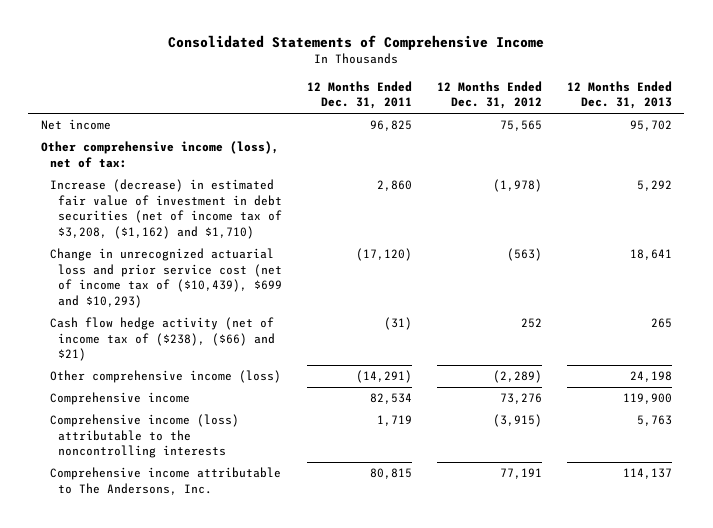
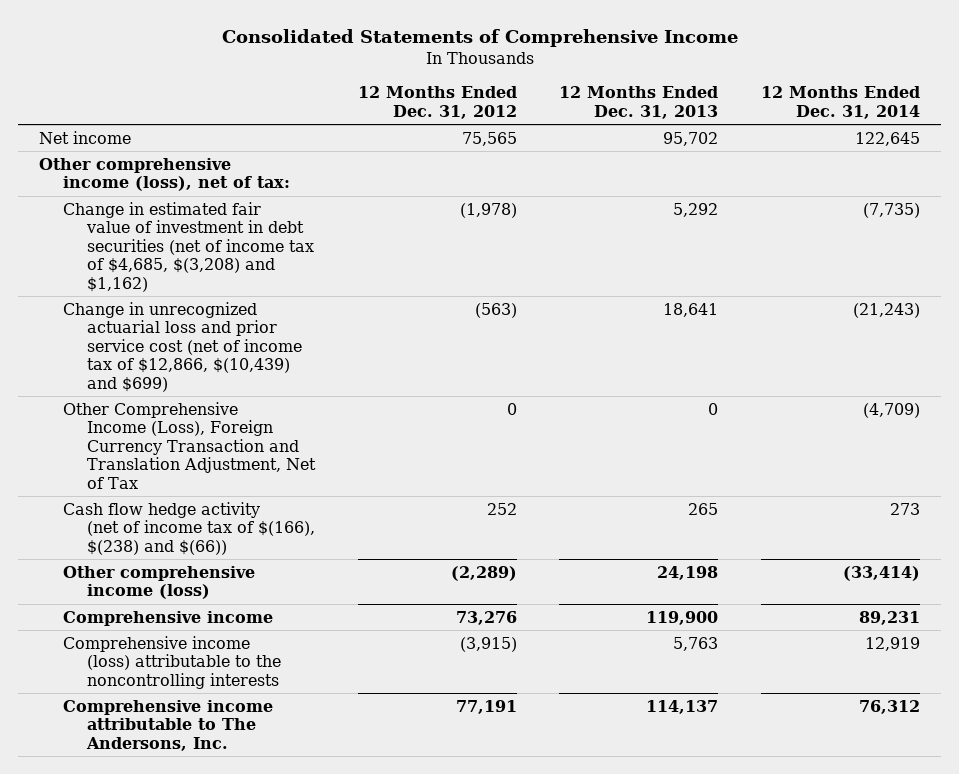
[307,80,413,110] 12 Months Ended Dec. 31, 2011 -> none
none -> [760,86,920,119] 12 Months Ended Dec. 31, 2014
[49,179,283,239] Increase (decrease) in estimated fair value of investment in debt securities (net of income tax of $3,208, ($1,162) and $1,710) -> [63,201,315,292] Change in estimated fair value of investment in debt securities (net of income tax of $4,685, $(3,208) and $1,162)
[49,248,283,308] Change in unrecognized actuarial loss and prior service cost (net of income tax of ($10,439), $699 and $10,293) -> [63,301,303,392] Change in unrecognized actuarial loss and prior service cost (net of income tax of $12,866, $(10,439) and $699)
none -> [63,401,317,489] Other Comprehensive Income (Loss), Foreign Currency Transaction and Translation Adjustment, Net of Tax
[49,317,276,362] Cash flow hedge activity (net of income tax of ($238), ($66) and $21) -> [63,501,316,555] Cash flow hedge activity (net of income tax of $(166), $(238) and $(66))

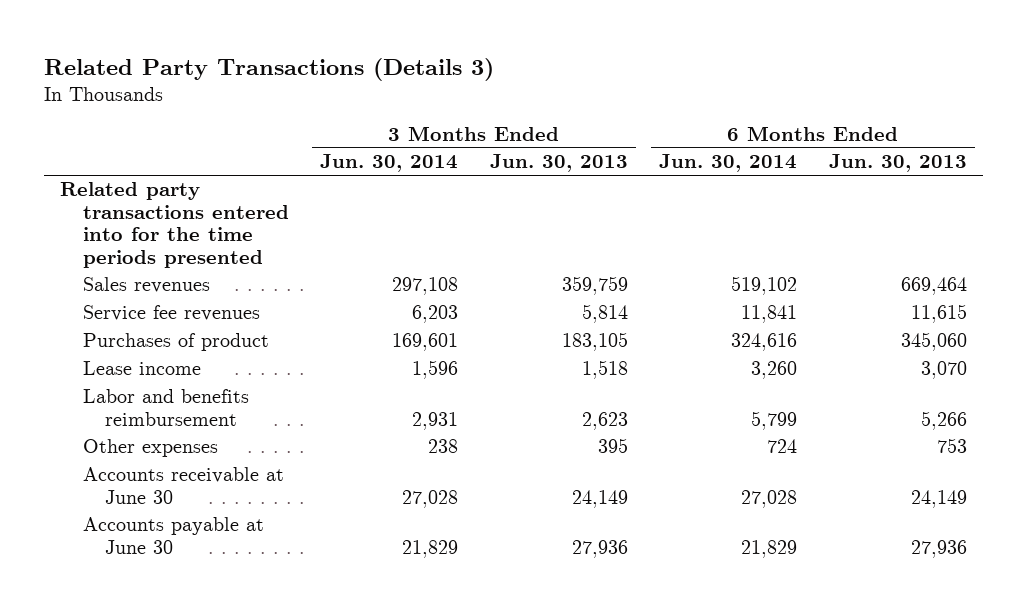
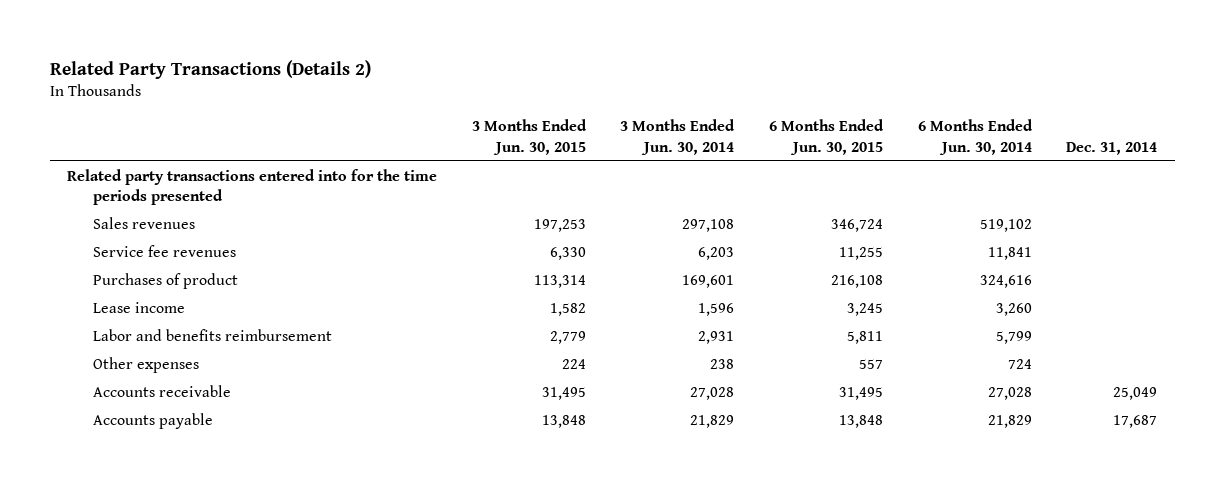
[44,57,495,81] Related Party Transactions (Details 3) -> [49,59,371,79] Related Party Transactions (Details 2)
[489,154,628,173] Jun. 30, 2013 -> none
[828,154,967,173] Jun. 30, 2013 -> none
none -> [471,119,587,156] 3 Months Ended Jun. 30, 2015
none -> [768,119,884,156] 6 Months Ended Jun. 30, 2015
none -> [1066,142,1158,156] Dec. 31, 2014
[82,467,284,504] Accounts receivable at June 30 -> [92,384,231,397] Accounts receivable
[82,517,264,554] Accounts payable at June 30 -> [92,412,213,429] Accounts payable

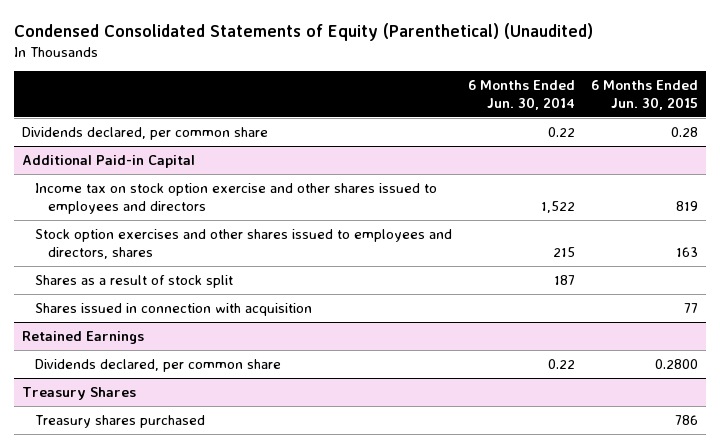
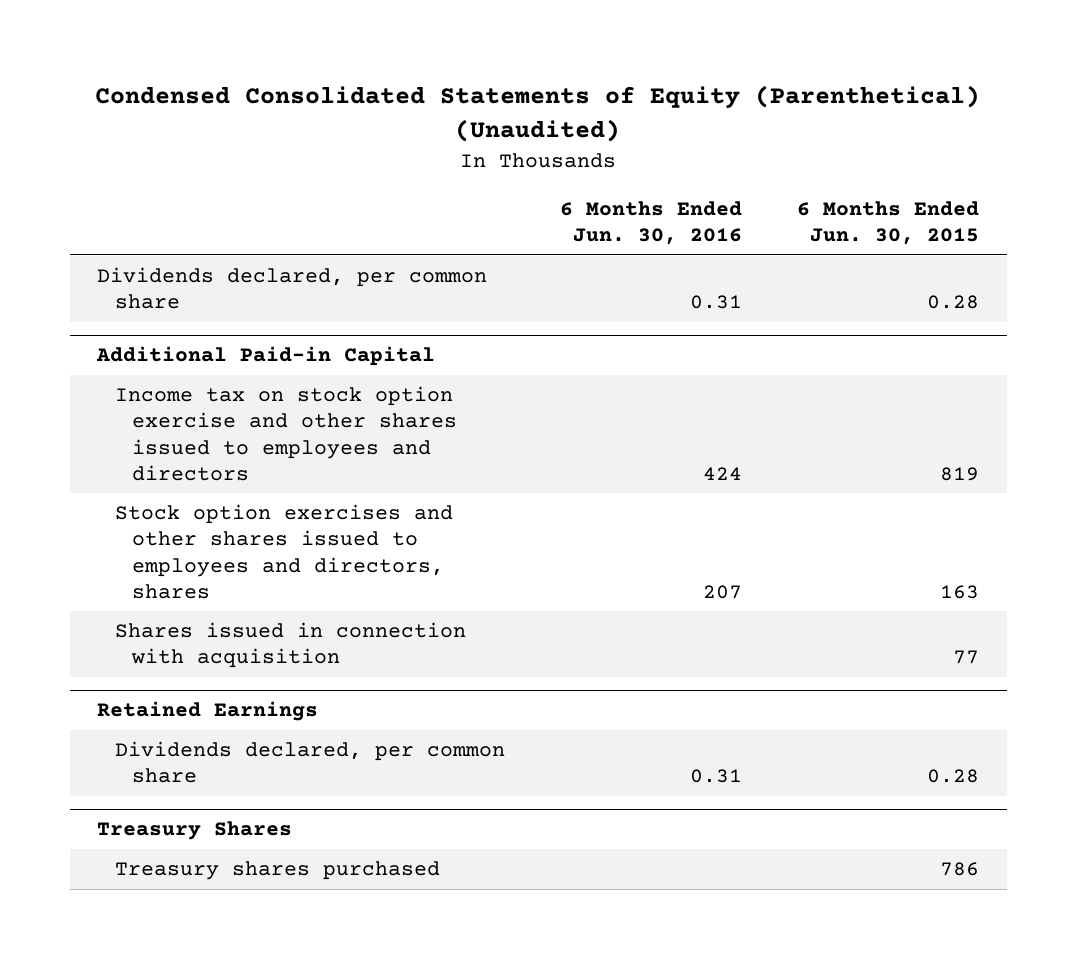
[467,80,575,110] 6 Months Ended Jun. 30, 2014 -> none
none -> [560,200,743,245] 6 Months Ended Jun. 30, 2016
[34,275,233,289] Shares as a result of stock split -> none
[654,359,698,370] 0.2800 -> [927,769,980,784] 0.28

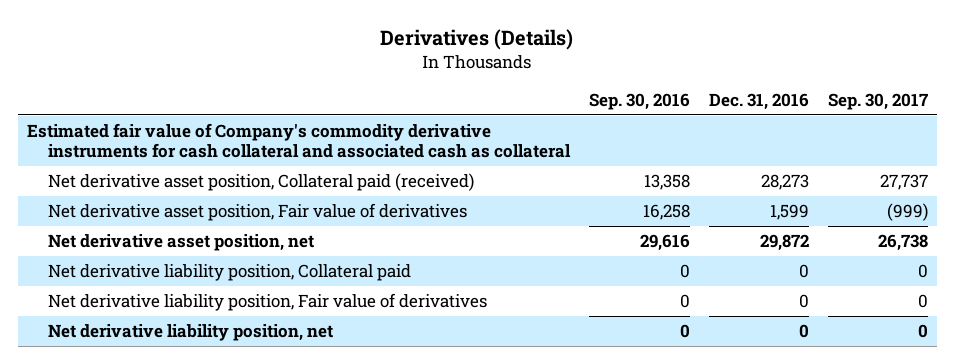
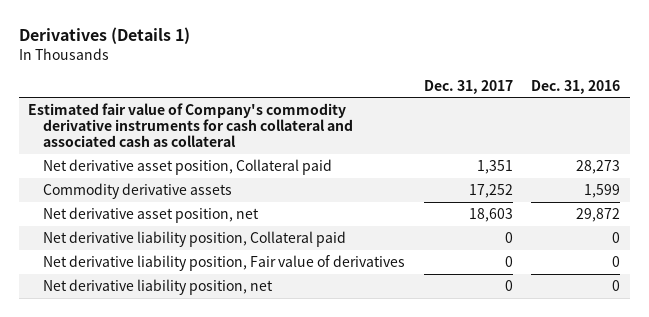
[380,28,574,50] Derivatives (Details) -> [19,26,191,44] Derivatives (Details 1)
[588,93,690,111] Sep. 30, 2016 -> none
[827,93,928,111] Sep. 30, 2017 -> none
none -> [423,79,513,94] Dec. 31, 2017
[48,172,475,191] Net derivative asset position, Collateral paid (received) -> [43,158,333,175] Net derivative asset position, Collateral paid
[48,202,468,221] Net derivative asset position, Fair value of derivatives -> [43,182,233,199] Commodity derivative assets

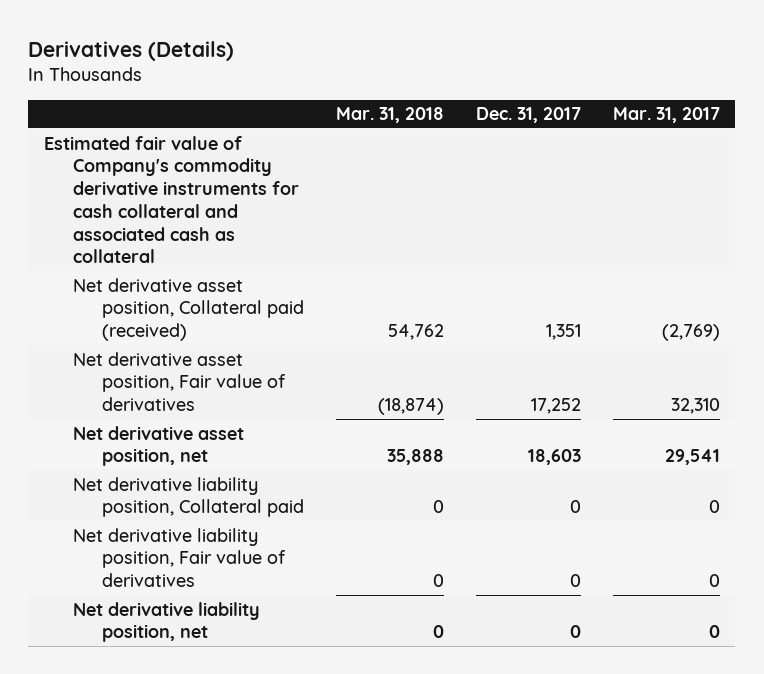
[19,26,191,44] Derivatives (Details 1) -> [28,40,235,61] Derivatives (Details)
[531,79,621,94] Dec. 31, 2016 -> none
none -> [335,107,444,124] Mar. 31, 2018
none -> [612,107,720,124] Mar. 31, 2017
[43,158,333,175] Net derivative asset position, Collateral paid -> [73,277,305,342] Net derivative asset position, Collateral paid (received)
[43,182,233,199] Commodity derivative assets -> [73,351,287,412] Net derivative asset position, Fair value of derivatives

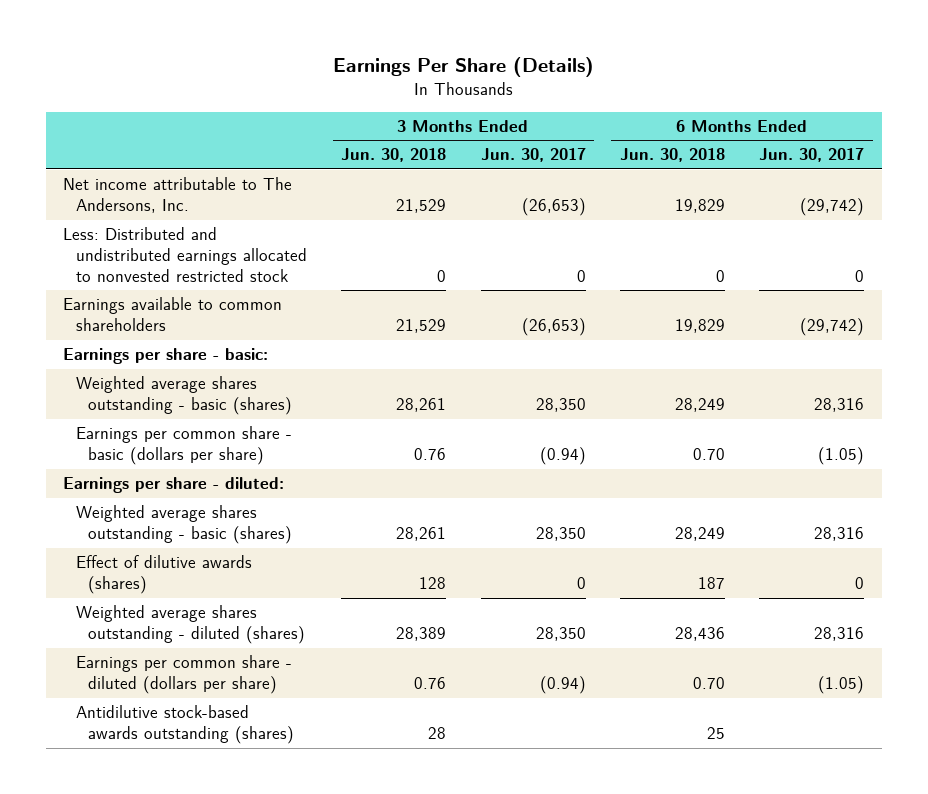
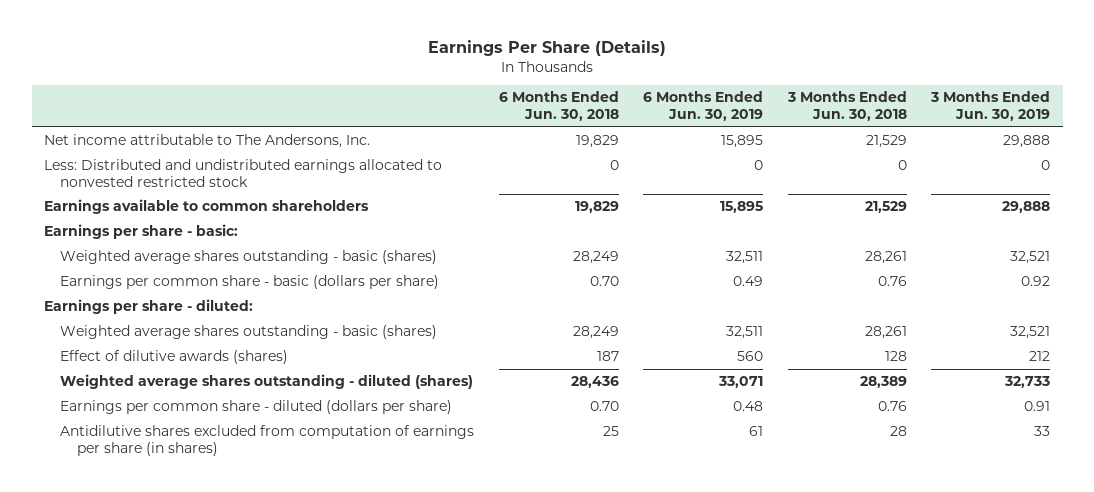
[480,148,586,163] Jun. 30, 2017 -> none
[759,148,865,163] Jun. 30, 2017 -> none
none -> [643,91,764,122] 6 Months Ended Jun. 30, 2019
none -> [930,91,1051,122] 3 Months Ended Jun. 30, 2019
[75,705,295,745] Antidilutive stock-based awards outstanding (shares) -> [60,425,475,456] Antidilutive shares excluded from computation of earnings per share (in shares)

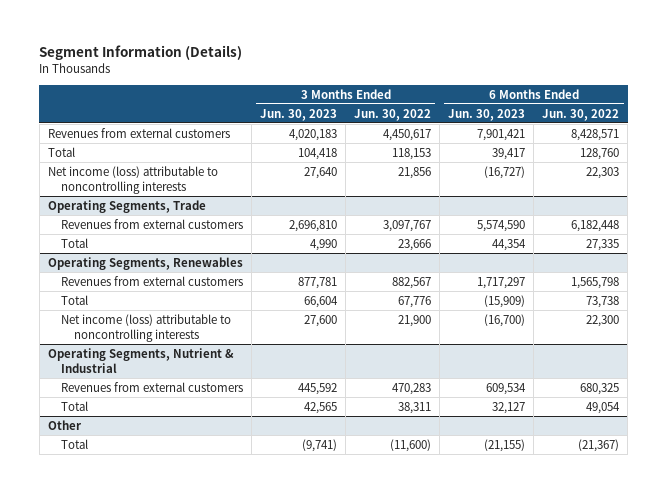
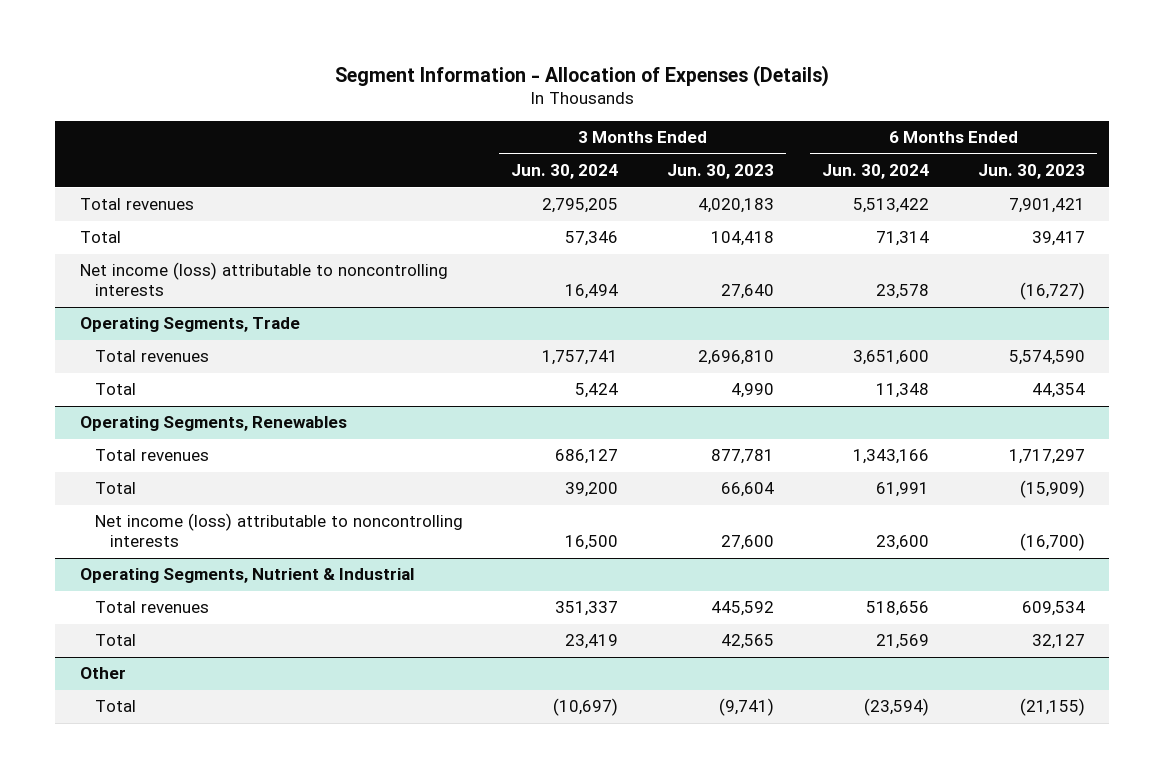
[39,45,243,61] Segment Information (Details) -> [335,64,830,87] Segment Information - Allocation of Expenses (Details)
[354,108,432,121] Jun. 30, 2022 -> none
[542,108,620,121] Jun. 30, 2022 -> none
none -> [511,164,619,180] Jun. 30, 2024
none -> [822,164,930,180] Jun. 30, 2024
[47,127,230,138] Revenues from external customers -> [79,198,194,211] Total revenues
[60,218,243,229] Revenues from external customers -> [94,350,209,363] Total revenues
[60,275,243,286] Revenues from external customers -> [94,449,209,462] Total revenues
[60,381,243,392] Revenues from external customers -> [94,601,209,614] Total revenues

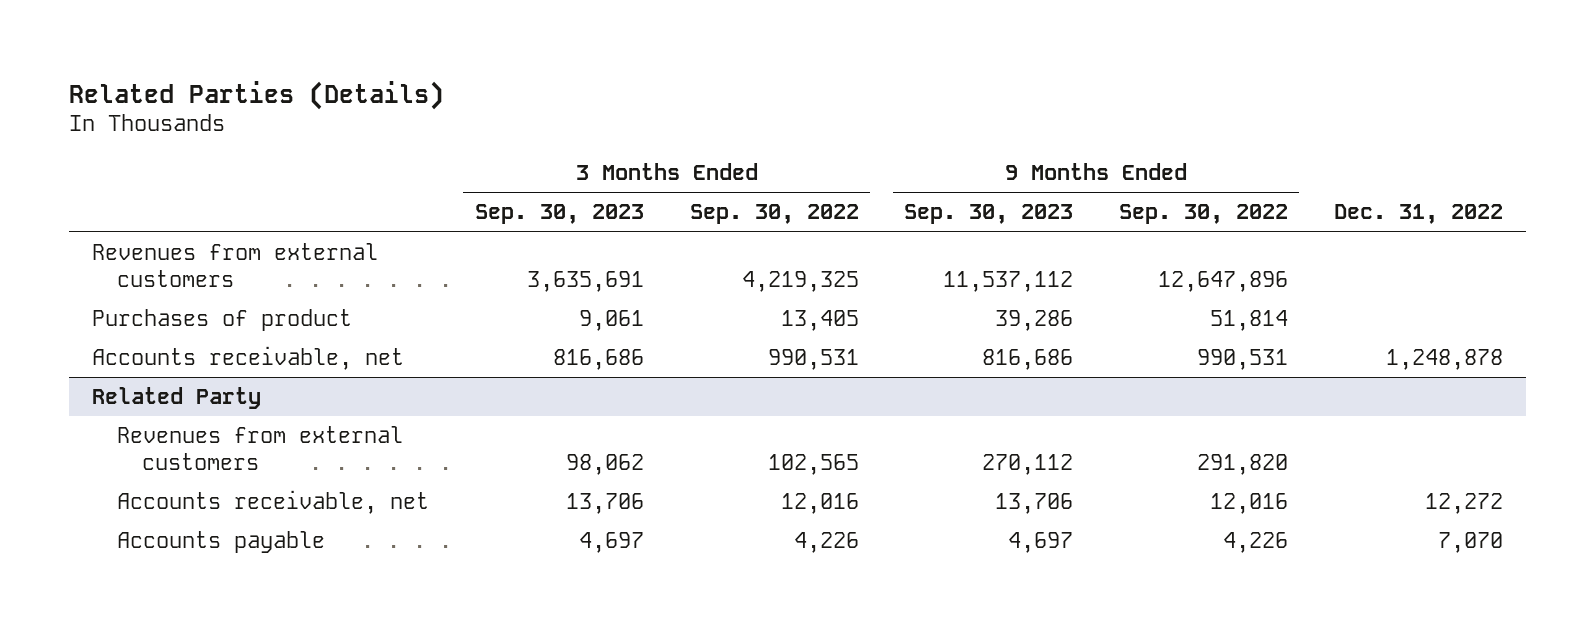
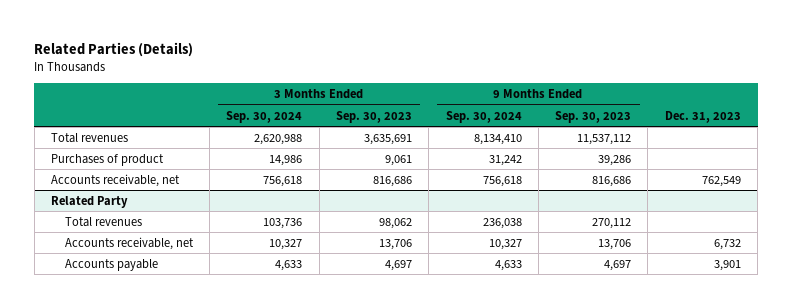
[689,204,859,225] Sep. 30, 2022 -> none
[1119,204,1289,225] Sep. 30, 2022 -> none
[1333,204,1503,225] Dec. 31, 2022 -> none
none -> [226,110,303,123] Sep. 30, 2024
none -> [445,110,522,123] Sep. 30, 2024
none -> [664,110,741,123] Dec. 31, 2023
[92,243,379,287] Revenues from external customers -> [50,132,128,143] Total revenues
[117,426,404,470] Revenues from external customers -> [64,216,142,227] Total revenues

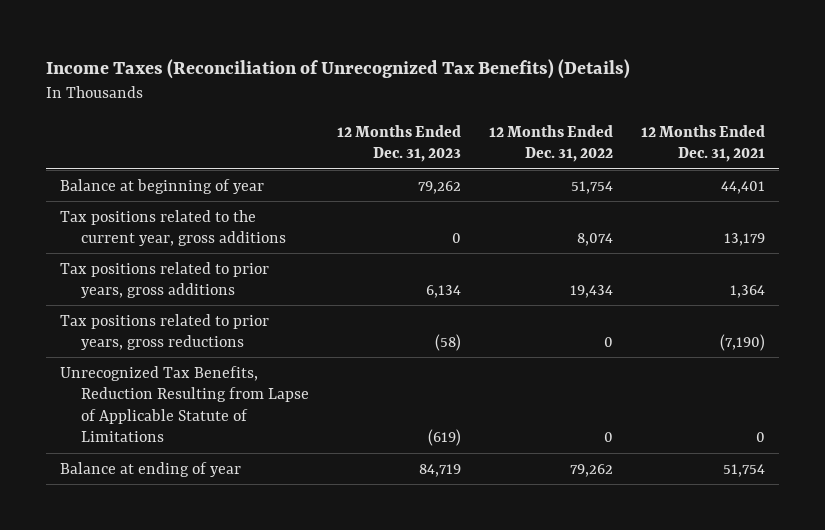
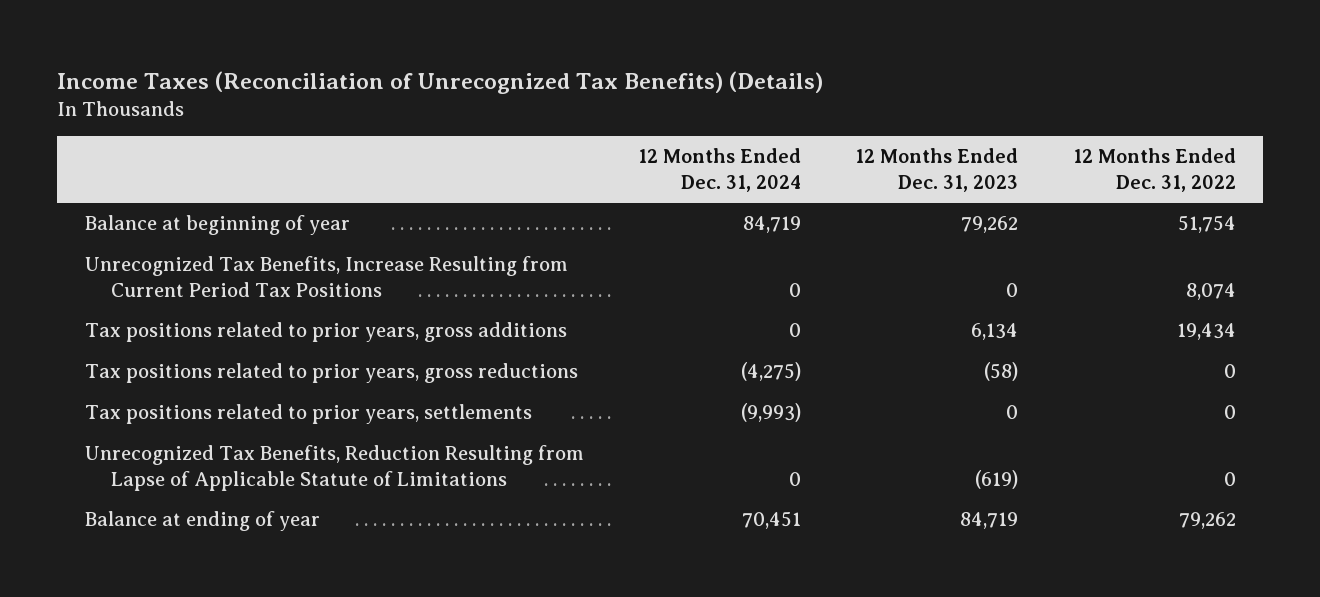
[641,124,766,163] 12 Months Ended Dec. 31, 2021 -> none
none -> [638,148,802,192] 12 Months Ended Dec. 31, 2024
[59,209,287,247] Tax positions related to the current year, gross additions -> [84,256,568,297] Unrecognized Tax Benefits, Increase Resulting from Current Period Tax Positions
none -> [84,404,532,425] Tax positions related to prior years, settlements

